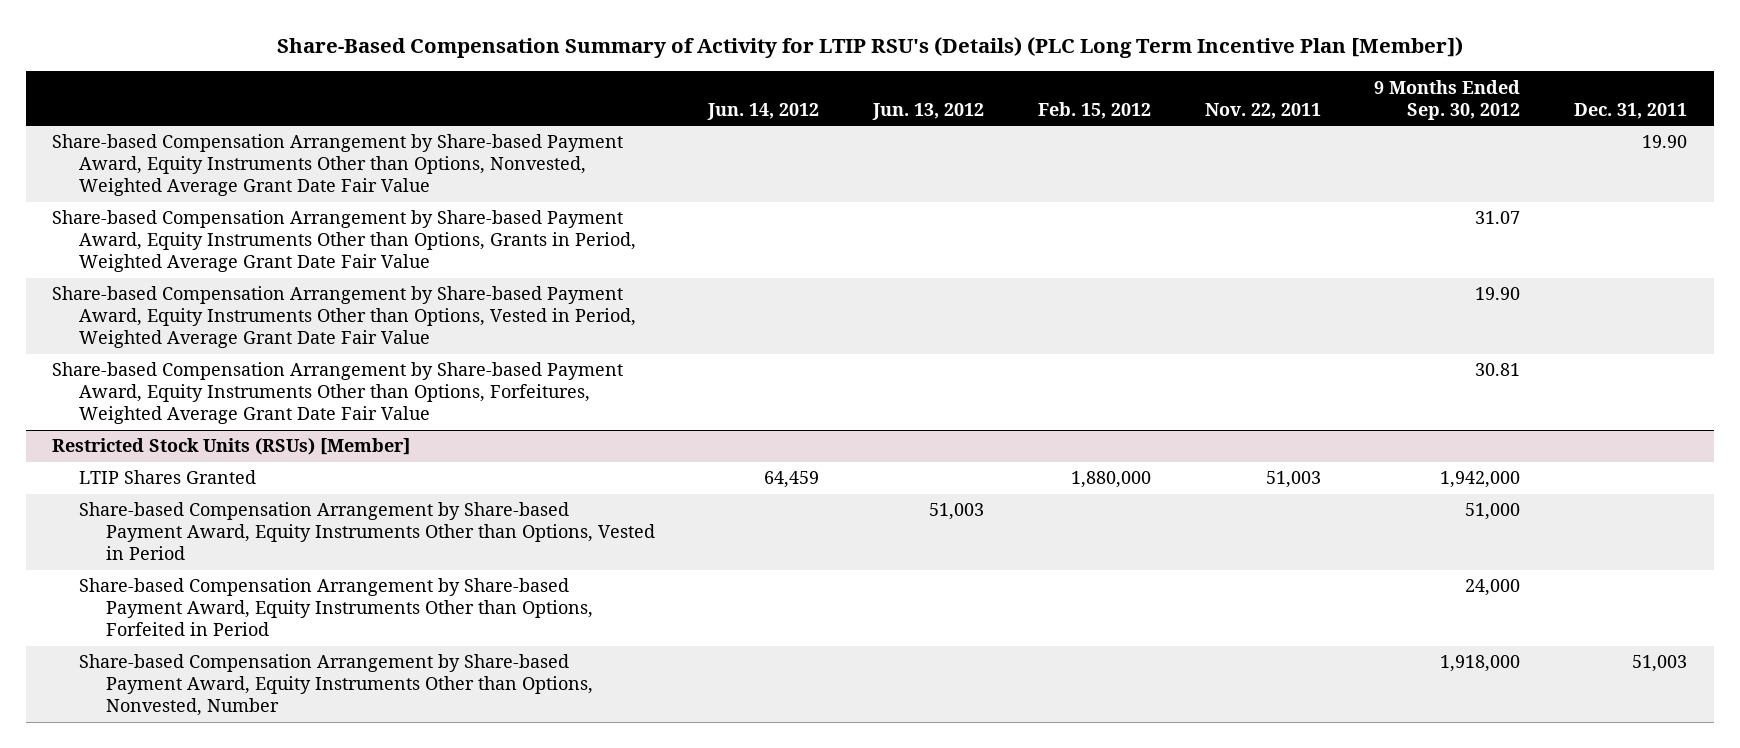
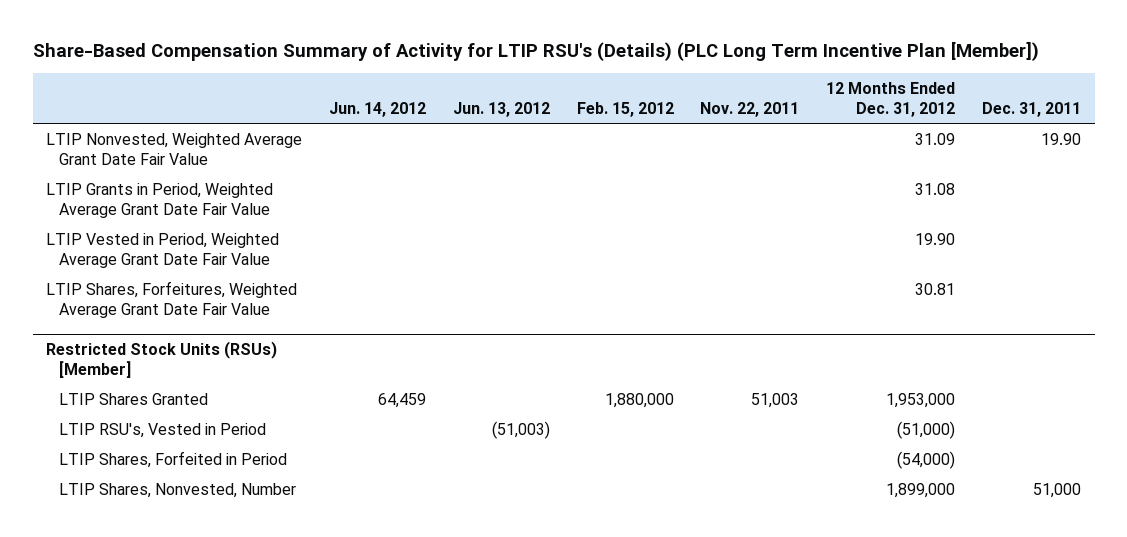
[1374,79,1521,120] 9 Months Ended Sep. 30, 2012 -> none
none -> [826,81,956,117] 12 Months Ended Dec. 31, 2012
[52,134,624,197] Share-based Compensation Arrangement by Share-based Payment Award, Equity Instruments Other than Options, Nonvested, Weighted Average Grant Date Fair Value -> [46,132,303,165] LTIP Nonvested, Weighted Average Grant Date Fair Value
[52,210,637,273] Share-based Compensation Arrangement by Share-based Payment Award, Equity Instruments Other than Options, Grants in Period, Weighted Average Grant Date Fair Value -> [46,182,274,218] LTIP Grants in Period, Weighted Average Grant Date Fair Value
[52,286,637,349] Share-based Compensation Arrangement by Share-based Payment Award, Equity Instruments Other than Options, Vested in Period, Weighted Average Grant Date Fair Value -> [46,232,280,268] LTIP Vested in Period, Weighted Average Grant Date Fair Value
[52,362,624,425] Share-based Compensation Arrangement by Share-based Payment Award, Equity Instruments Other than Options, Forfeitures, Weighted Average Grant Date Fair Value -> [46,280,298,318] LTIP Shares, Forfeitures, Weighted Average Grant Date Fair Value
[79,502,655,561] Share-based Compensation Arrangement by Share-based Payment Award, Equity Instruments Other than Options, Vested in Period -> none
[79,654,593,717] Share-based Compensation Arrangement by Share-based Payment Award, Equity Instruments Other than Options, Nonvested, Number -> none
none -> [59,422,267,438] LTIP RSU's, Vested in Period
[79,578,593,637] Share-based Compensation Arrangement by Share-based Payment Award, Equity Instruments Other than Options, Forfeited in Period -> [59,450,288,468] LTIP Shares, Forfeited in Period
none -> [59,482,297,498] LTIP Shares, Nonvested, Number

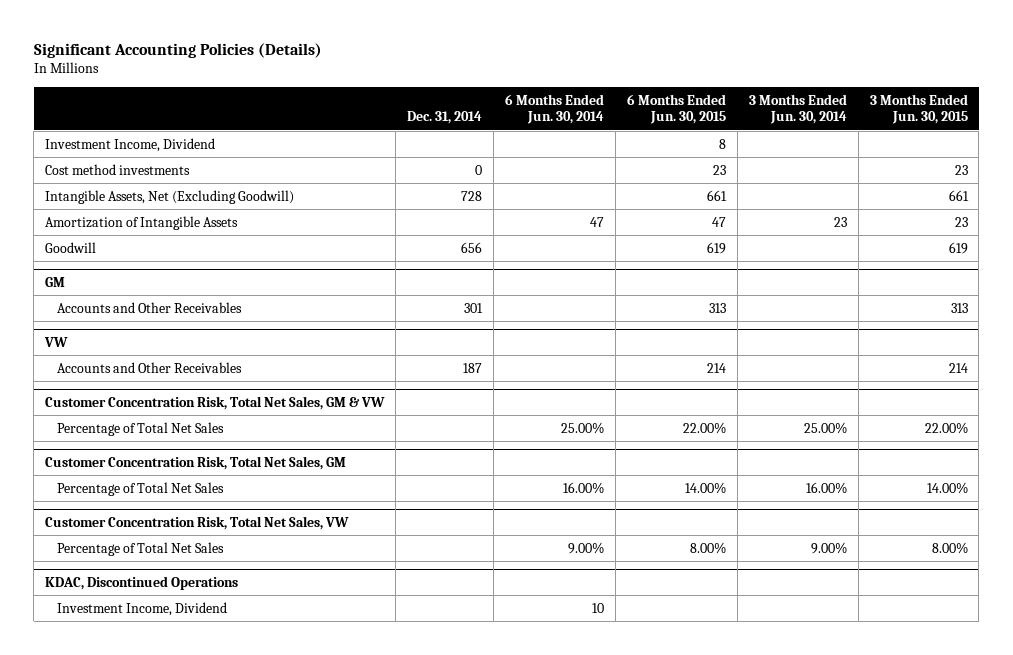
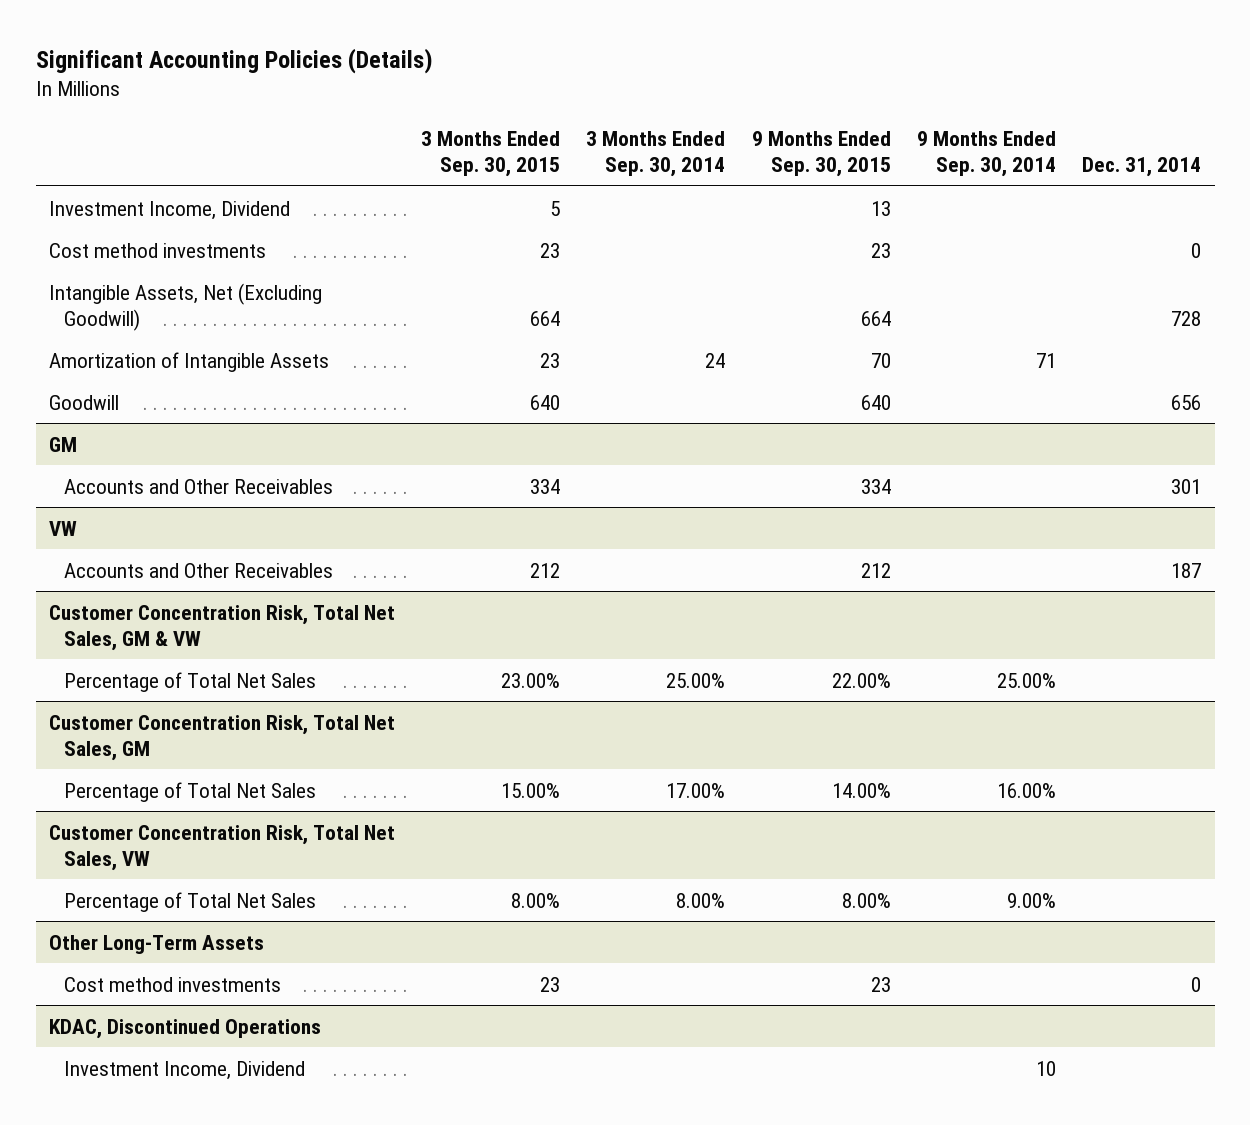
[504,93,604,125] 6 Months Ended Jun. 30, 2014 -> none
[626,93,726,125] 6 Months Ended Jun. 30, 2015 -> none
[748,93,847,125] 3 Months Ended Jun. 30, 2014 -> none
[869,93,968,125] 3 Months Ended Jun. 30, 2015 -> none
none -> [421,130,561,177] 3 Months Ended Sep. 30, 2015
none -> [586,130,726,177] 3 Months Ended Sep. 30, 2014
none -> [751,130,891,177] 9 Months Ended Sep. 30, 2015
none -> [917,130,1057,177] 9 Months Ended Sep. 30, 2014
none -> [48,934,264,954] Other Long-Term Assets
none -> [64,976,282,992] Cost method investments

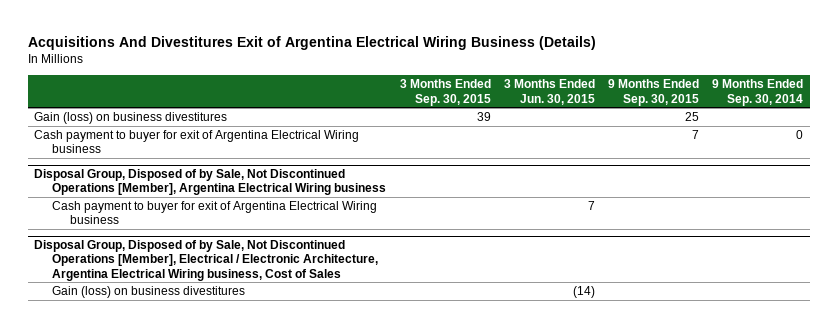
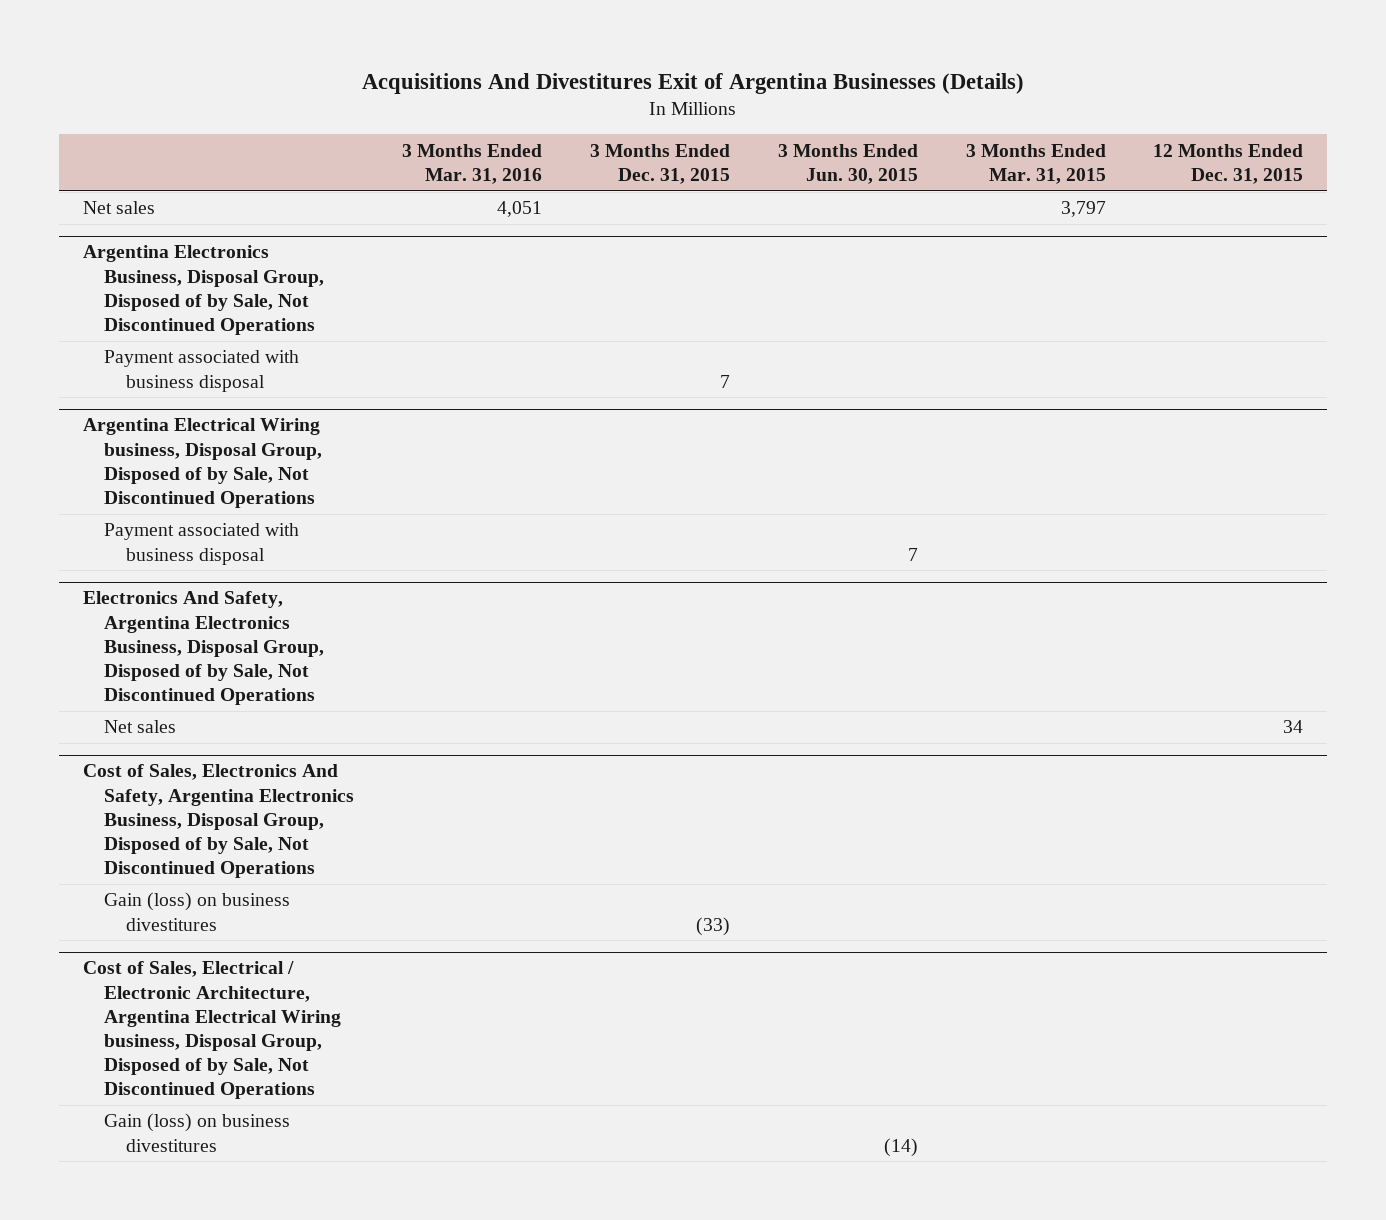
[27,35,596,50] Acquisitions And Divestitures Exit of Argentina Electrical Wiring Business (Details) -> [362,72,1025,94] Acquisitions And Divestitures Exit of Argentina Businesses (Details)
[399,79,491,106] 3 Months Ended Sep. 30, 2015 -> none
[608,79,700,106] 9 Months Ended Sep. 30, 2015 -> none
[712,79,804,106] 9 Months Ended Sep. 30, 2014 -> none
none -> [402,143,543,184] 3 Months Ended Mar. 31, 2016
none -> [589,143,730,184] 3 Months Ended Dec. 31, 2015
none -> [965,143,1106,184] 3 Months Ended Mar. 31, 2015
none -> [1153,143,1304,184] 12 Months Ended Dec. 31, 2015
[34,111,228,124] Gain (loss) on business divestitures -> none
[34,129,360,154] Cash payment to buyer for exit of Argentina Electrical Wiring business -> none
none -> [82,201,155,215] Net sales
none -> [82,245,325,335] Argentina Electronics Business, Disposal Group, Disposed of by Sale, Not Discontinued Operations
none -> [104,350,300,392] Payment associated with business disposal
[34,169,387,196] Disposal Group, Disposed of by Sale, Not Discontinued Operations [Member], Argentina Electrical Wiring business -> [82,418,323,508] Argentina Electrical Wiring business, Disposal Group, Disposed of by Sale, Not Discontinued Operations
[52,200,378,225] Cash payment to buyer for exit of Argentina Electrical Wiring business -> [104,523,300,565] Payment associated with business disposal
none -> [82,591,325,705] Electronics And Safety, Argentina Electronics Business, Disposal Group, Disposed of by Sale, Not Discontinued Operations
none -> [104,720,177,734] Net sales
none -> [82,764,355,878] Cost of Sales, Electronics And Safety, Argentina Electronics Business, Disposal Group, Disposed of by Sale, Not Discontinued Operations
none -> [104,892,291,931] Gain (loss) on business divestitures
[34,240,379,281] Disposal Group, Disposed of by Sale, Not Discontinued Operations [Member], Electrical / Electronic Architecture, Argentina Electrical Wiring business, Cost of Sales -> [82,961,342,1099] Cost of Sales, Electrical / Electronic Architecture, Argentina Electrical Wiring business, Disposal Group, Disposed of by Sale, Not Discontinued Operations

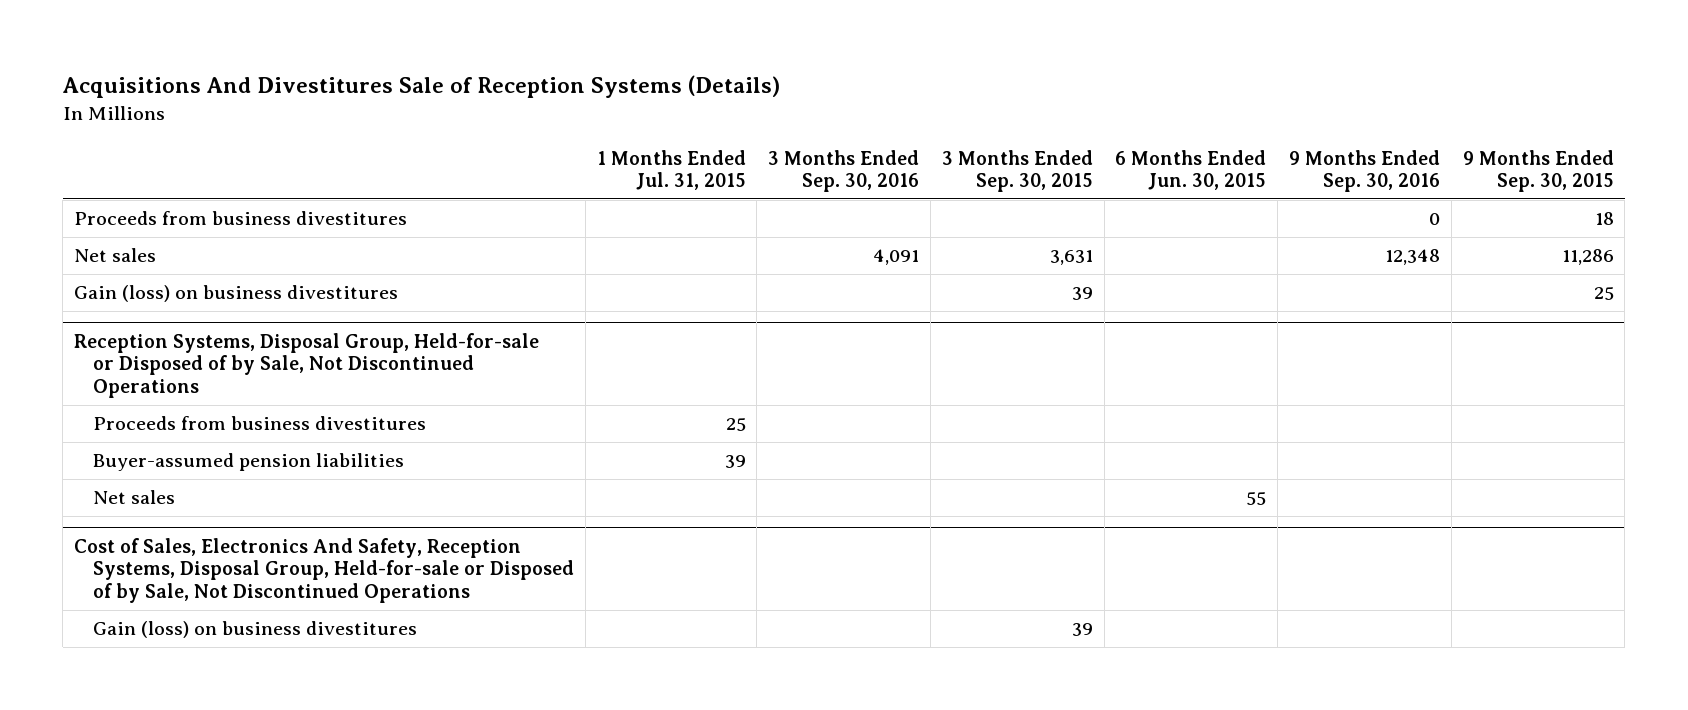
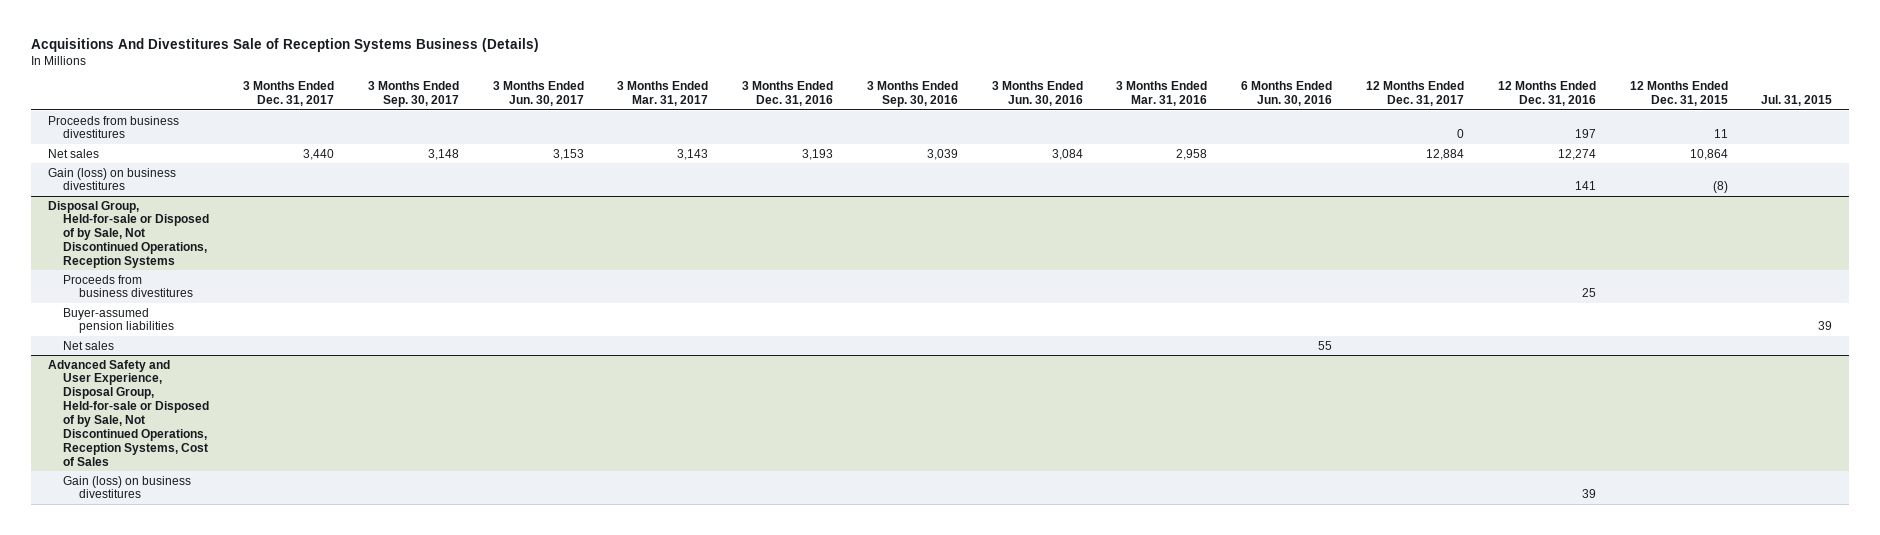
[61,75,780,99] Acquisitions And Divestitures Sale of Reception Systems (Details) -> [30,37,539,52] Acquisitions And Divestitures Sale of Reception Systems Business (Details)
[596,149,746,191] 1 Months Ended Jul. 31, 2015 -> none
[941,149,1093,193] 3 Months Ended Sep. 30, 2015 -> none
[1115,149,1267,191] 6 Months Ended Jun. 30, 2015 -> none
[1289,149,1441,193] 9 Months Ended Sep. 30, 2016 -> none
[1462,149,1614,193] 9 Months Ended Sep. 30, 2015 -> none
none -> [243,81,335,107] 3 Months Ended Dec. 31, 2017
none -> [367,81,459,108] 3 Months Ended Sep. 30, 2017
none -> [492,81,584,107] 3 Months Ended Jun. 30, 2017
none -> [617,81,709,107] 3 Months Ended Mar. 31, 2017
none -> [742,81,834,107] 3 Months Ended Dec. 31, 2016
none -> [991,81,1083,107] 3 Months Ended Jun. 30, 2016
none -> [1116,81,1208,107] 3 Months Ended Mar. 31, 2016
none -> [1241,81,1333,107] 6 Months Ended Jun. 30, 2016
none -> [1366,81,1465,107] 12 Months Ended Dec. 31, 2017
none -> [1497,81,1596,107] 12 Months Ended Dec. 31, 2016
none -> [1629,81,1728,107] 12 Months Ended Dec. 31, 2015
none -> [1761,95,1833,107] Jul. 31, 2015
[873,249,920,266] 4,091 -> [926,148,958,160] 3,039
[74,332,540,399] Reception Systems, Disposal Group, Held-for-sale or Disposed of by Sale, Not Discontinued Operations -> [47,200,210,269] Disposal Group, Held-for-sale or Disposed of by Sale, Not Discontinued Operations, Reception Systems
[74,537,575,604] Cost of Sales, Electronics And Safety, Reception Systems, Disposal Group, Held-for-sale or Disposed of by Sale, Not Discontinued Operations -> [47,359,210,466] Advanced Safety and User Experience, Disposal Group, Held-for-sale or Disposed of by Sale, Not Discontinued Operations, Reception Systems, Cost of Sales

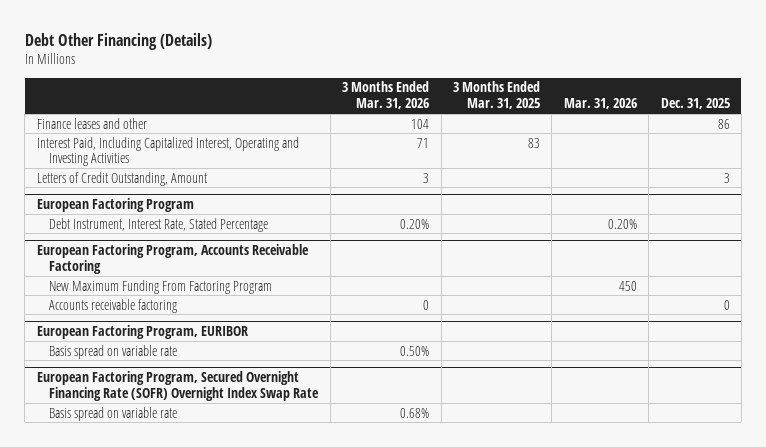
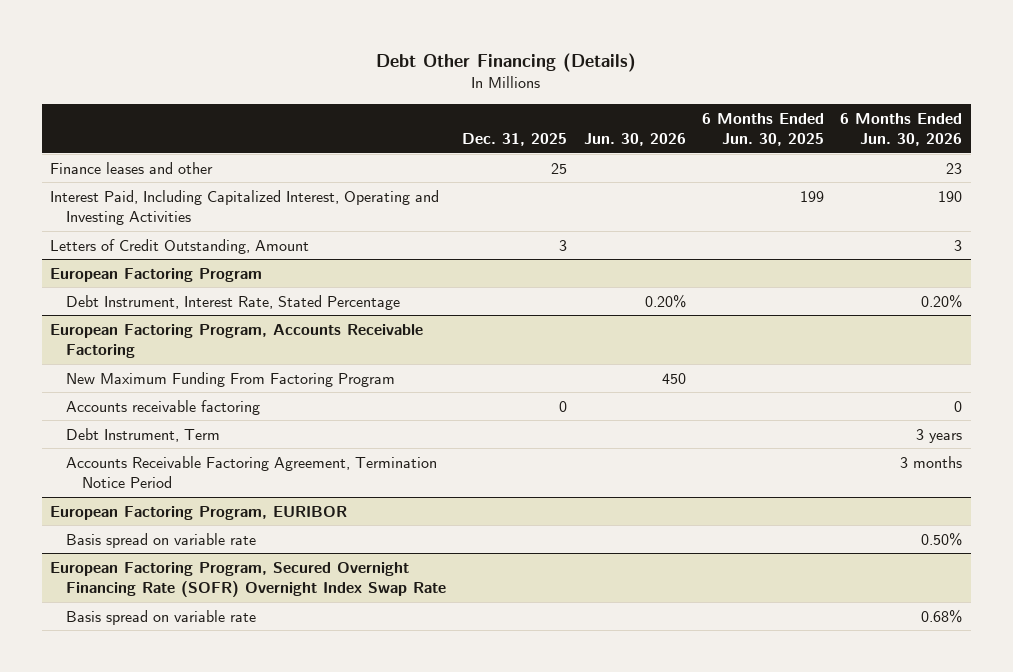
[342,81,430,110] 3 Months Ended Mar. 31, 2026 -> none
[452,81,540,110] 3 Months Ended Mar. 31, 2025 -> none
[563,98,637,110] Mar. 31, 2026 -> none
none -> [583,132,686,146] Jun. 30, 2026
none -> [701,112,824,146] 6 Months Ended Jun. 30, 2025
none -> [840,112,963,146] 6 Months Ended Jun. 30, 2026
[717,118,730,129] 86 -> [551,162,568,174] 25
none -> [65,427,220,442] Debt Instrument, Term
none -> [65,455,437,489] Accounts Receivable Factoring Agreement, Termination Notice Period

